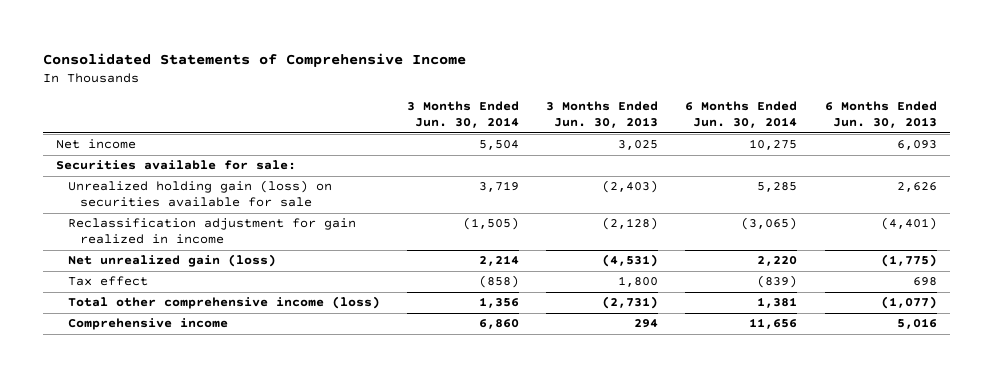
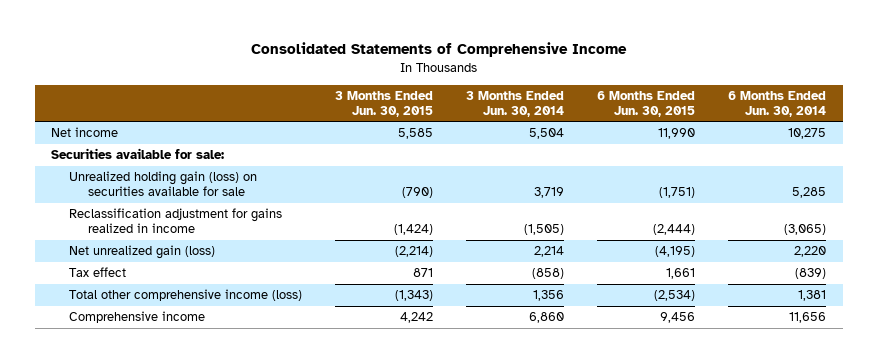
[546,101,659,129] 3 Months Ended Jun. 30, 2013 -> none
[824,101,937,129] 6 Months Ended Jun. 30, 2013 -> none
none -> [335,90,434,117] 3 Months Ended Jun. 30, 2015
none -> [597,90,696,117] 6 Months Ended Jun. 30, 2015
[67,218,356,245] Reclassification adjustment for gain realized in income -> [69,208,283,234] Reclassification adjustment for gains realized in income

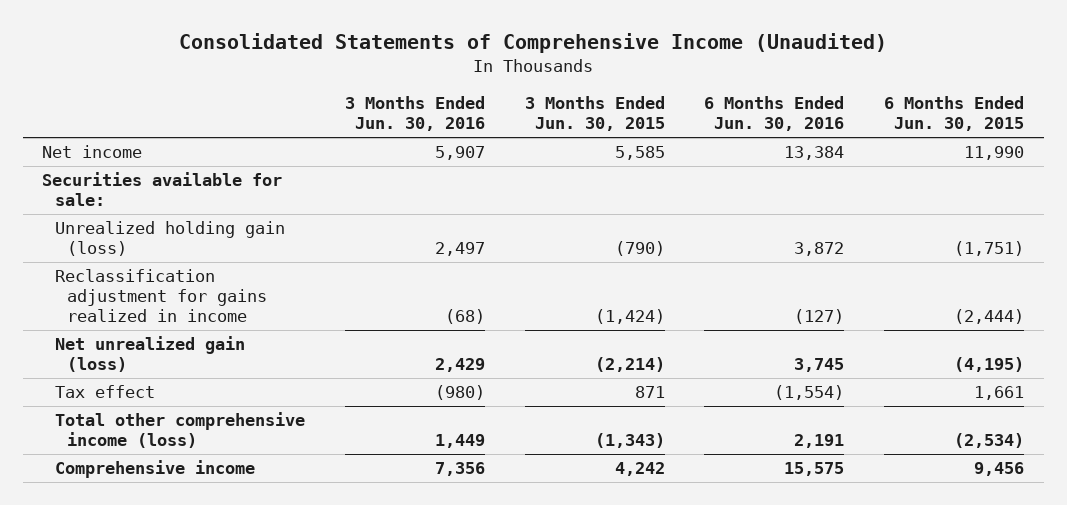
[250,42,627,58] Consolidated Statements of Comprehensive Income -> [179,32,888,53] Consolidated Statements of Comprehensive Income (Unaudited)
[466,90,565,117] 3 Months Ended Jun. 30, 2014 -> none
[728,90,827,117] 6 Months Ended Jun. 30, 2014 -> none
none -> [344,96,485,132] 3 Months Ended Jun. 30, 2016
none -> [704,96,845,132] 6 Months Ended Jun. 30, 2016
[69,171,258,197] Unrealized holding gain (loss) on securities available for sale -> [54,221,285,257] Unrealized holding gain (loss)

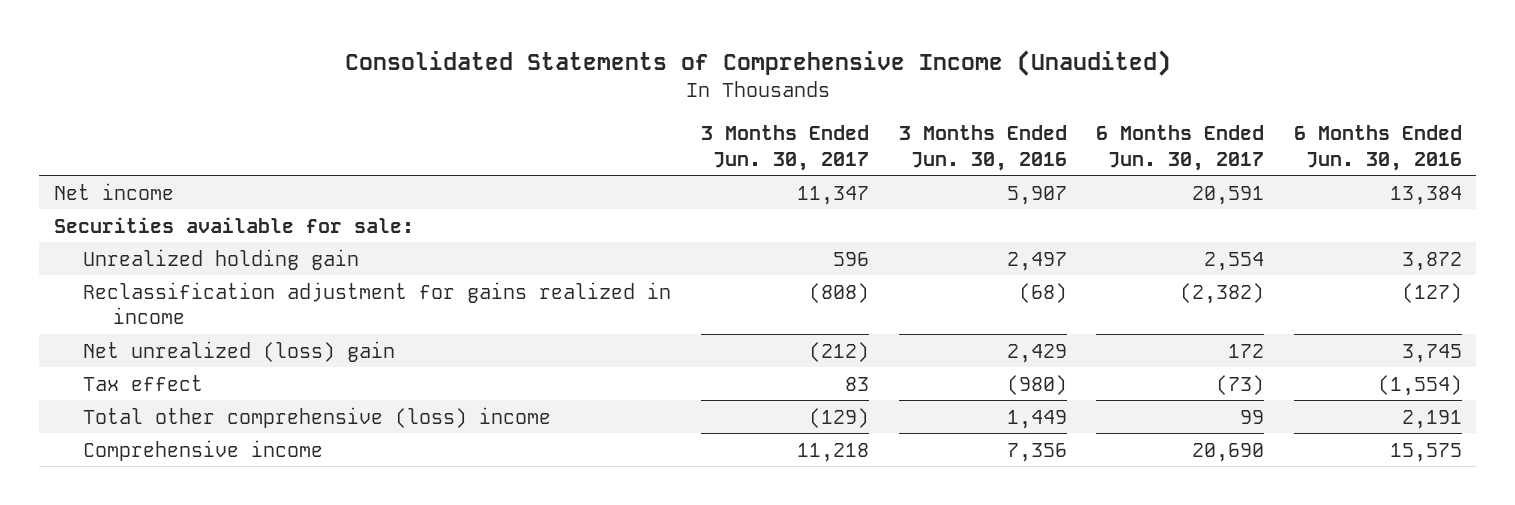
[524,96,665,132] 3 Months Ended Jun. 30, 2015 -> none
[884,96,1025,132] 6 Months Ended Jun. 30, 2015 -> none
none -> [700,125,869,171] 3 Months Ended Jun. 30, 2017
none -> [1096,125,1265,171] 6 Months Ended Jun. 30, 2017
[54,221,285,257] Unrealized holding gain (loss) -> [83,248,360,270] Unrealized holding gain
[54,336,245,373] Net unrealized gain (loss) -> [83,340,396,362] Net unrealized (loss) gain
[54,412,305,449] Total other comprehensive income (loss) -> [83,406,552,428] Total other comprehensive (loss) income

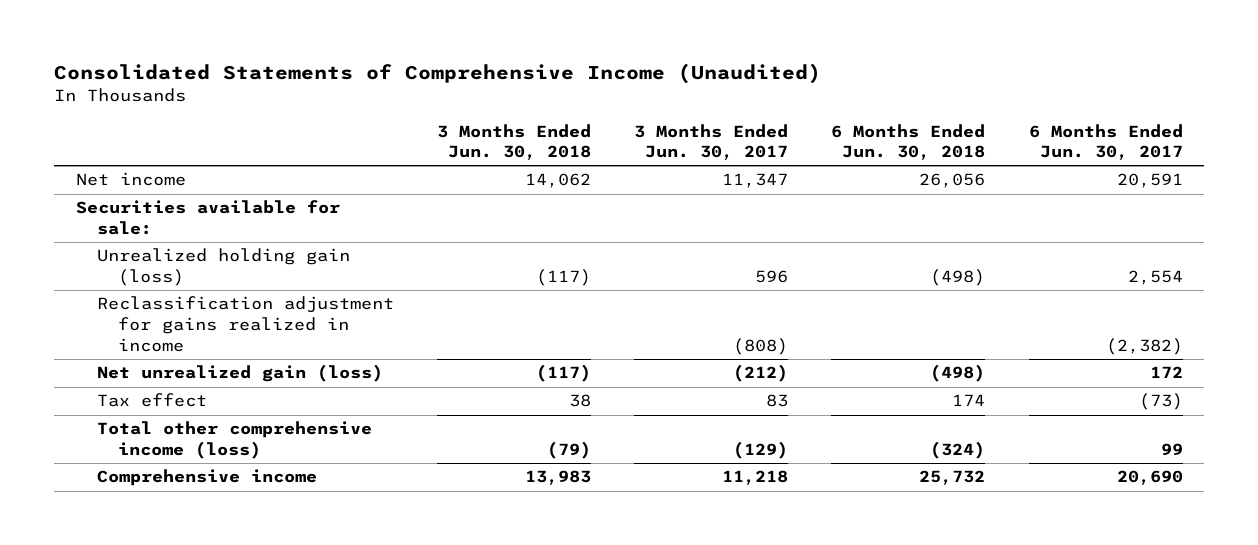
[898,125,1067,171] 3 Months Ended Jun. 30, 2016 -> none
[1293,125,1462,171] 6 Months Ended Jun. 30, 2016 -> none
none -> [436,123,591,161] 3 Months Ended Jun. 30, 2018
none -> [831,123,986,161] 6 Months Ended Jun. 30, 2018
[83,248,360,270] Unrealized holding gain -> [96,248,350,287] Unrealized holding gain (loss)
[83,340,396,362] Net unrealized (loss) gain -> [96,364,383,383] Net unrealized gain (loss)
[83,406,552,428] Total other comprehensive (loss) income -> [96,421,372,460] Total other comprehensive income (loss)

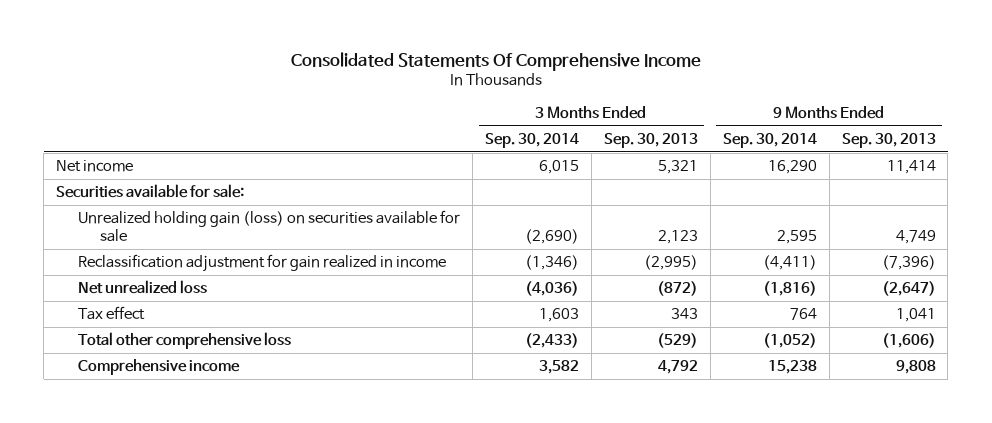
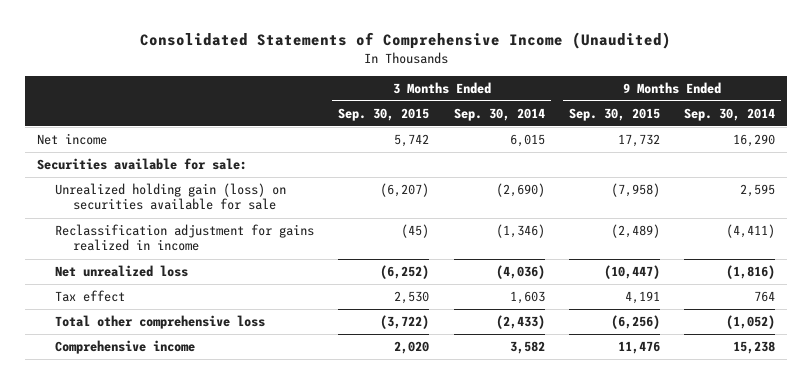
[290,51,701,71] Consolidated Statements Of Comprehensive Income -> [140,32,672,50] Consolidated Statements of Comprehensive Income (Unaudited)
[603,133,698,149] Sep. 30, 2013 -> none
[841,133,936,149] Sep. 30, 2013 -> none
none -> [338,107,430,121] Sep. 30, 2015
none -> [569,107,661,121] Sep. 30, 2015
[77,254,446,273] Reclassification adjustment for gain realized in income -> [55,224,315,252] Reclassification adjustment for gains realized in income

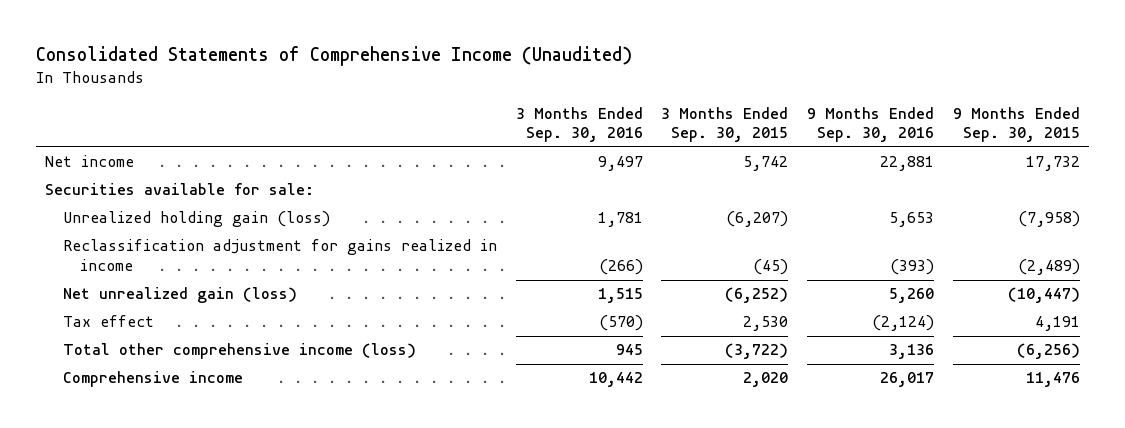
[453,107,545,121] Sep. 30, 2014 -> none
[684,107,776,121] Sep. 30, 2014 -> none
none -> [515,106,643,143] 3 Months Ended Sep. 30, 2016
none -> [806,106,934,143] 9 Months Ended Sep. 30, 2016
[55,183,287,211] Unrealized holding gain (loss) on securities available for sale -> [62,211,330,228] Unrealized holding gain (loss)
[55,265,189,278] Net unrealized loss -> [62,287,297,304] Net unrealized gain (loss)
[55,315,266,330] Total other comprehensive loss -> [62,343,416,360] Total other comprehensive income (loss)

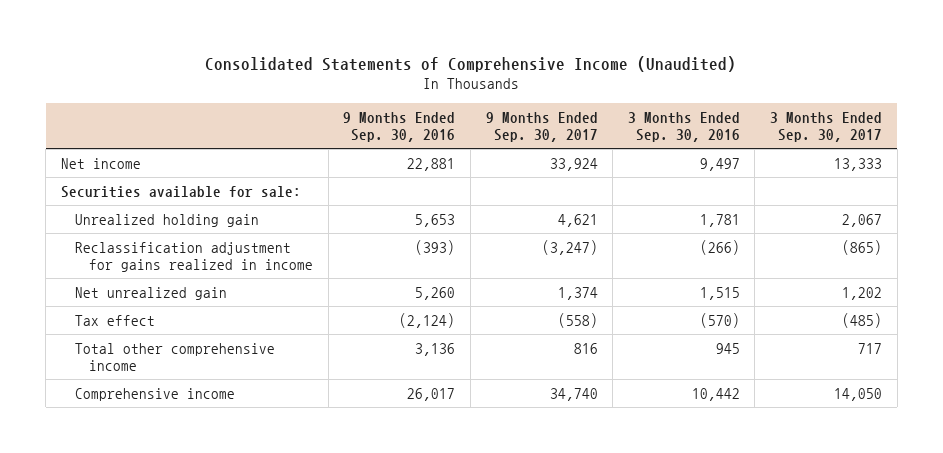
[661,106,789,143] 3 Months Ended Sep. 30, 2015 -> none
[952,106,1080,143] 9 Months Ended Sep. 30, 2015 -> none
none -> [485,111,598,143] 9 Months Ended Sep. 30, 2017
none -> [769,111,882,143] 3 Months Ended Sep. 30, 2017
[62,211,330,228] Unrealized holding gain (loss) -> [75,213,260,227] Unrealized holding gain
[62,287,297,304] Net unrealized gain (loss) -> [75,286,228,300] Net unrealized gain
[62,343,416,360] Total other comprehensive income (loss) -> [75,342,276,372] Total other comprehensive income

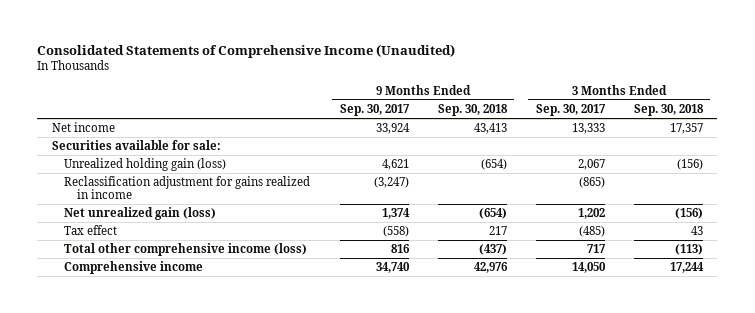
[343,111,456,143] 9 Months Ended Sep. 30, 2016 -> none
[627,111,740,143] 3 Months Ended Sep. 30, 2016 -> none
none -> [437,103,508,116] Sep. 30, 2018
none -> [633,103,704,116] Sep. 30, 2018
[75,213,260,227] Unrealized holding gain -> [64,158,227,172] Unrealized holding gain (loss)
[75,286,228,300] Net unrealized gain -> [64,207,217,221] Net unrealized gain (loss)
[75,342,276,372] Total other comprehensive income -> [64,243,308,257] Total other comprehensive income (loss)

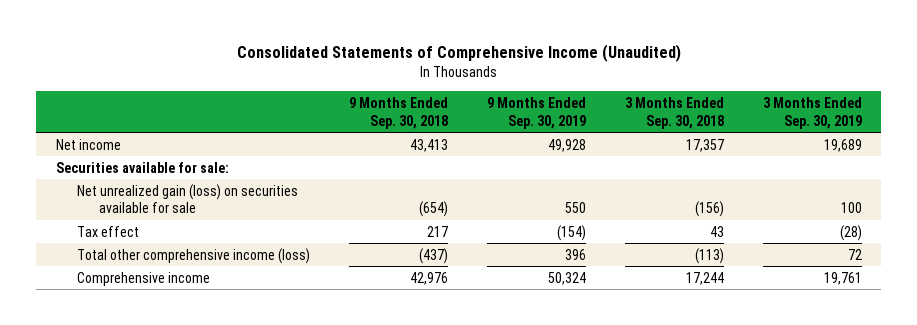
[339,103,410,116] Sep. 30, 2017 -> none
[535,103,606,116] Sep. 30, 2017 -> none
none -> [486,96,586,129] 9 Months Ended Sep. 30, 2019
none -> [762,96,862,129] 3 Months Ended Sep. 30, 2019
[64,158,227,172] Unrealized holding gain (loss) -> none
[64,176,311,200] Reclassification adjustment for gains realized in income -> none
[64,207,217,221] Net unrealized gain (loss) -> [77,183,299,214] Net unrealized gain (loss) on securities available for sale

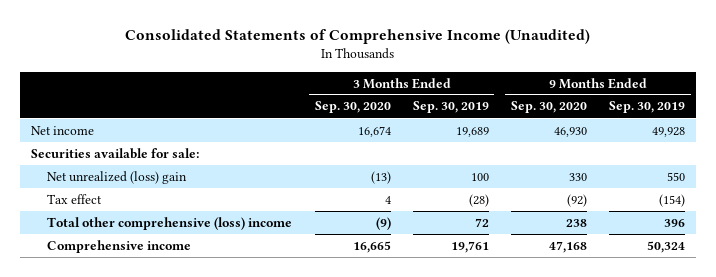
[348,96,448,129] 9 Months Ended Sep. 30, 2018 -> none
[624,96,724,129] 3 Months Ended Sep. 30, 2018 -> none
none -> [314,101,391,114] Sep. 30, 2020
none -> [510,101,587,114] Sep. 30, 2020
[77,183,299,214] Net unrealized gain (loss) on securities available for sale -> [47,170,188,184] Net unrealized (loss) gain
[77,247,311,264] Total other comprehensive income (loss) -> [47,216,293,230] Total other comprehensive (loss) income

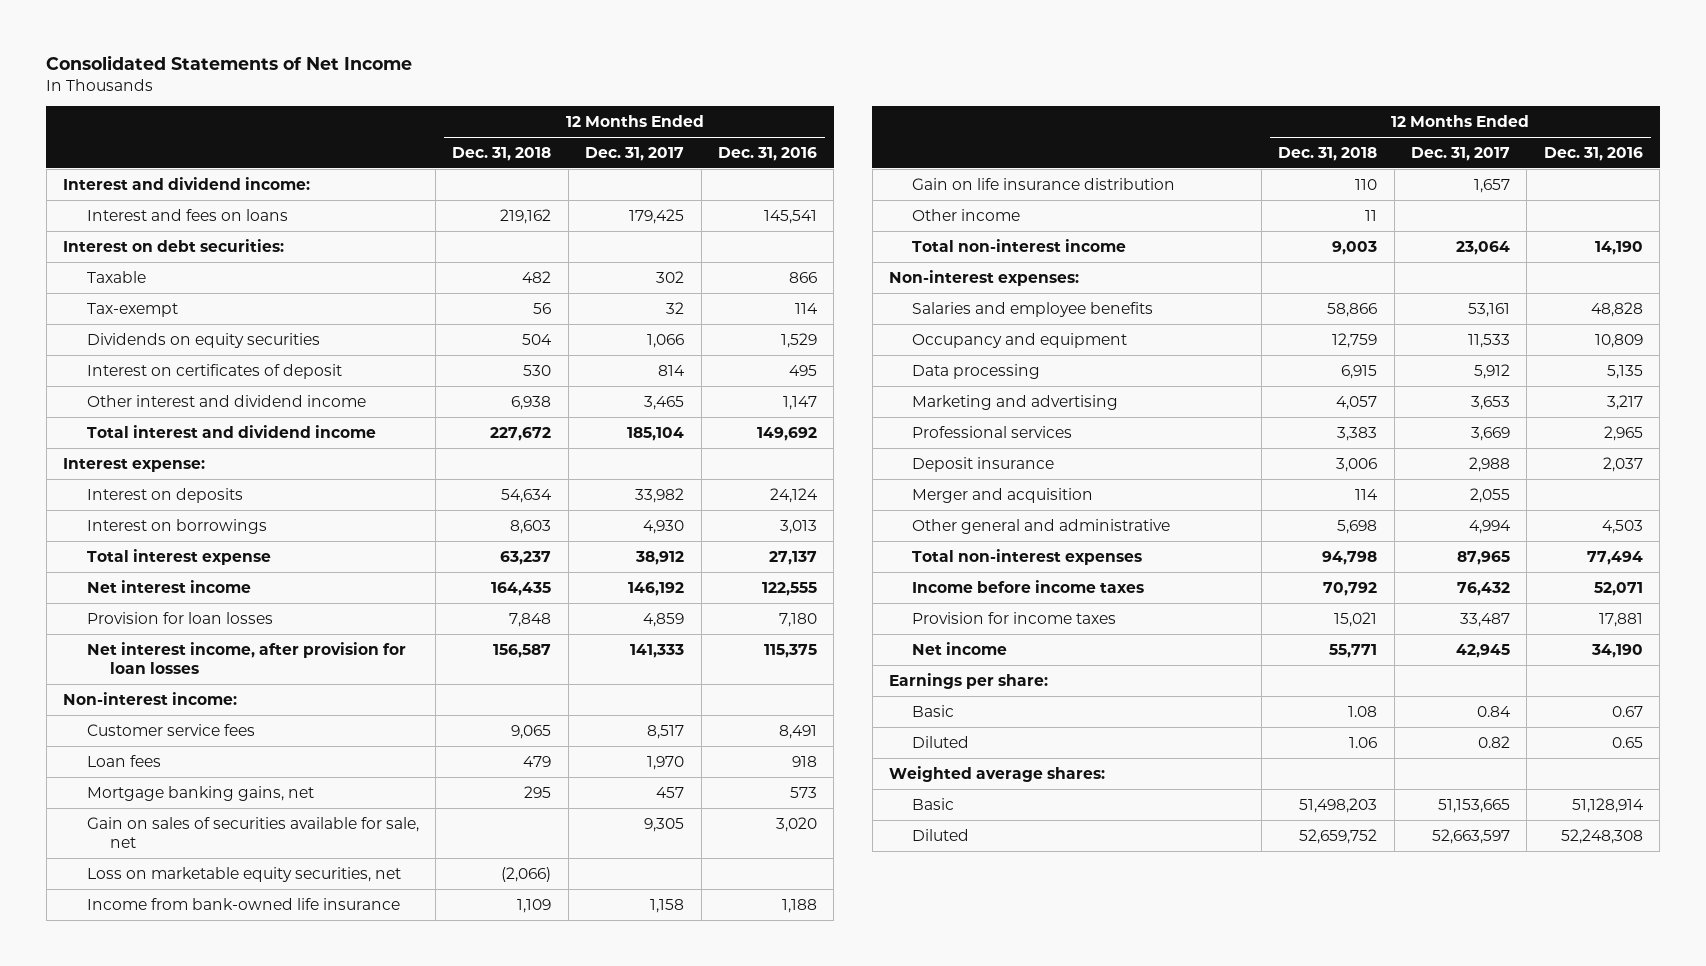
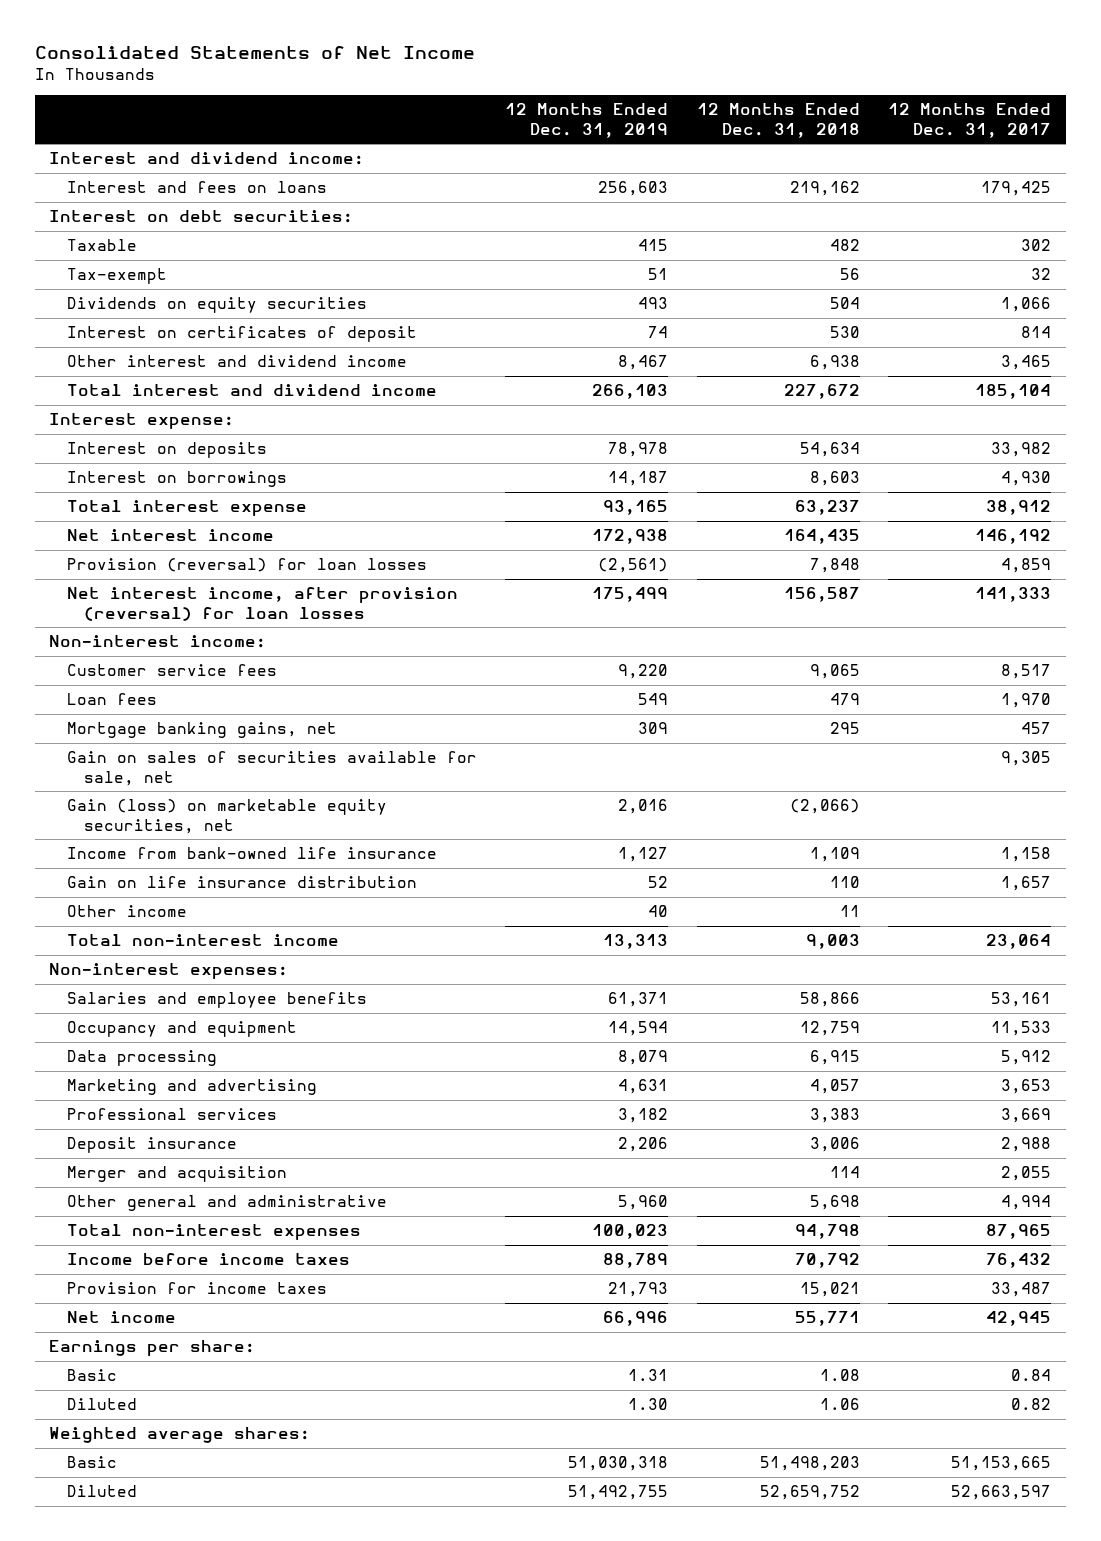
[717,146,817,161] Dec. 31, 2016 -> none
none -> [505,103,669,138] 12 Months Ended Dec. 31, 2019
[86,611,273,624] Provision for loan losses -> [66,558,427,573] Provision (reversal) for loan losses
[86,641,406,674] Net interest income, after provision for loan losses -> [66,587,458,622] Net interest income, after provision (reversal) for loan losses
[86,866,401,882] Loss on marketable equity securities, net -> [66,799,387,835] Gain (loss) on marketable equity securities, net

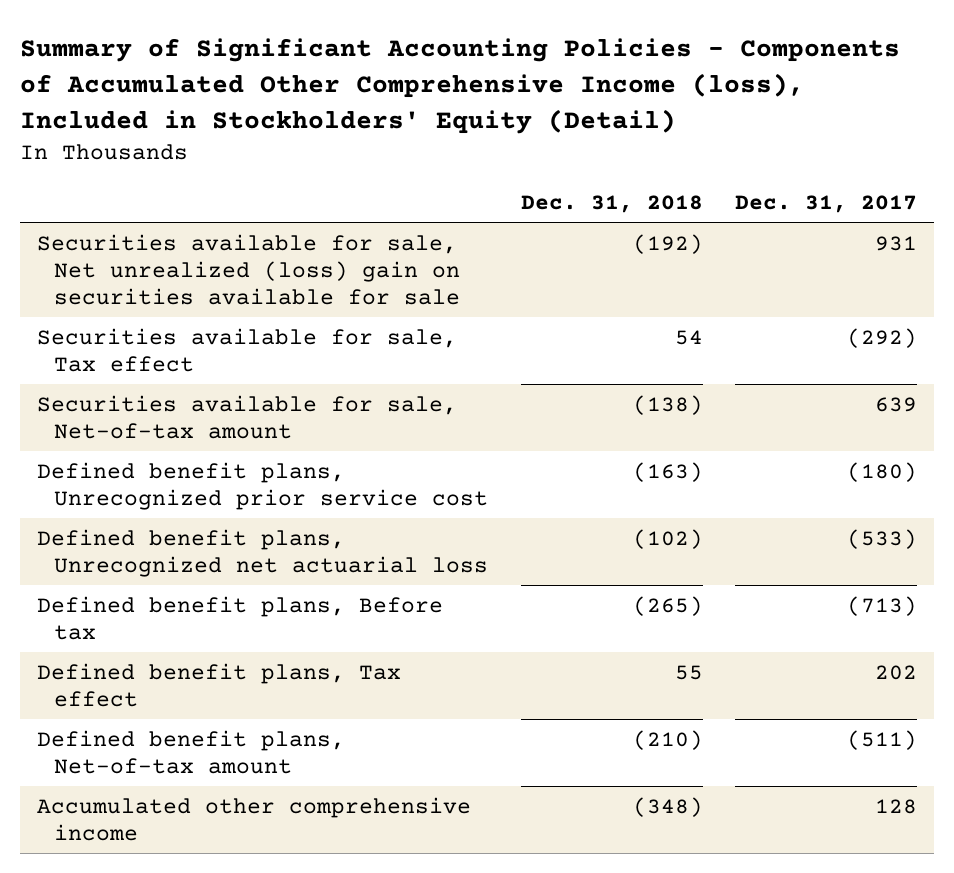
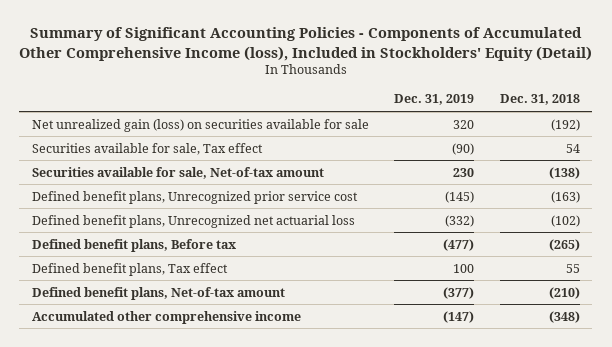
[735,194,918,213] Dec. 31, 2017 -> none
none -> [394,94,475,106] Dec. 31, 2019
[36,233,461,306] Securities available for sale, Net unrealized (loss) gain on securities available for sale -> [31,118,369,132] Net unrealized gain (loss) on securities available for sale

